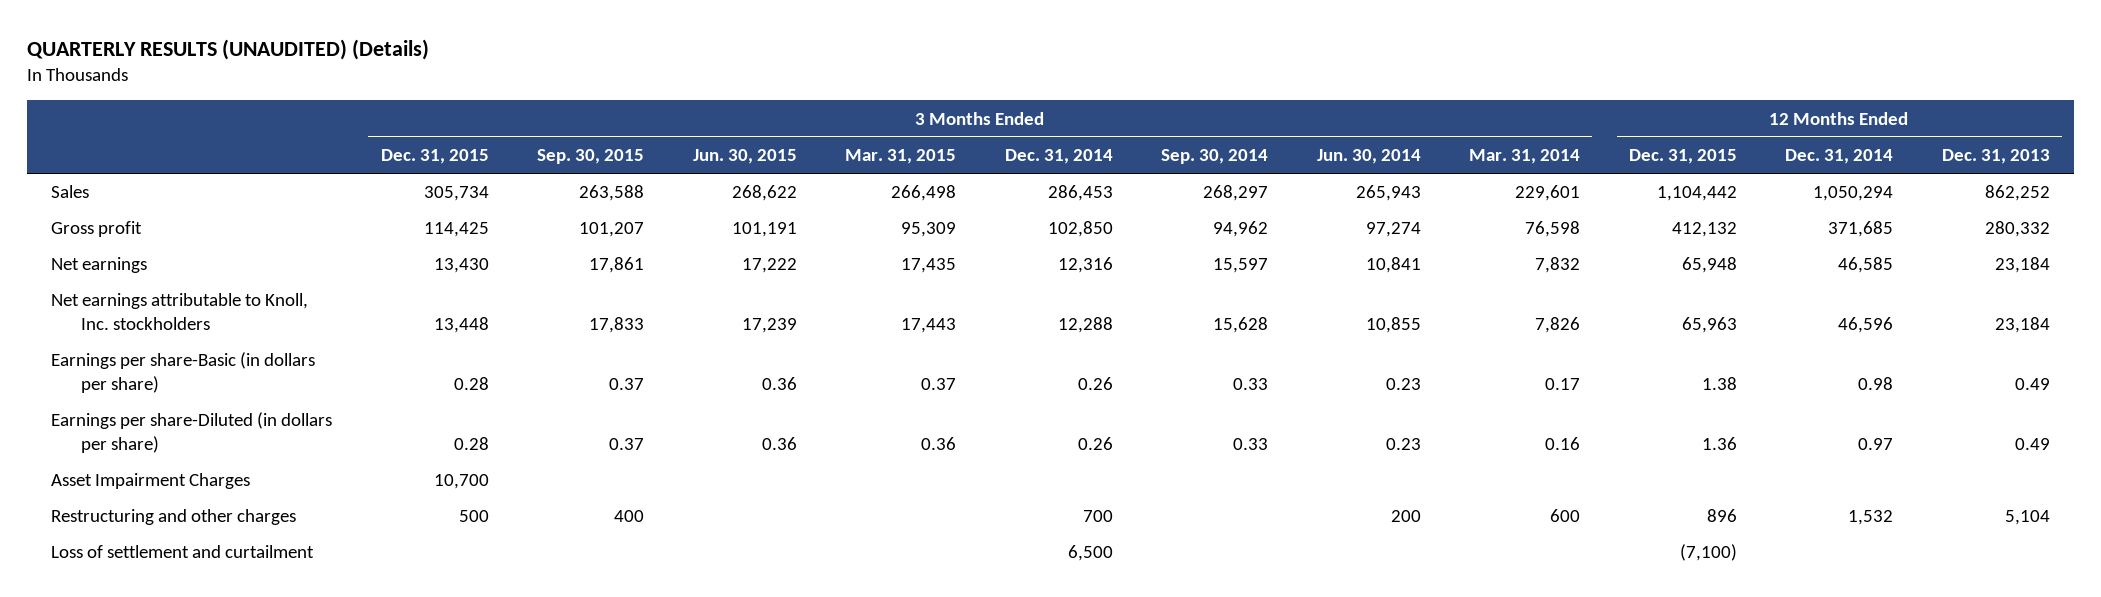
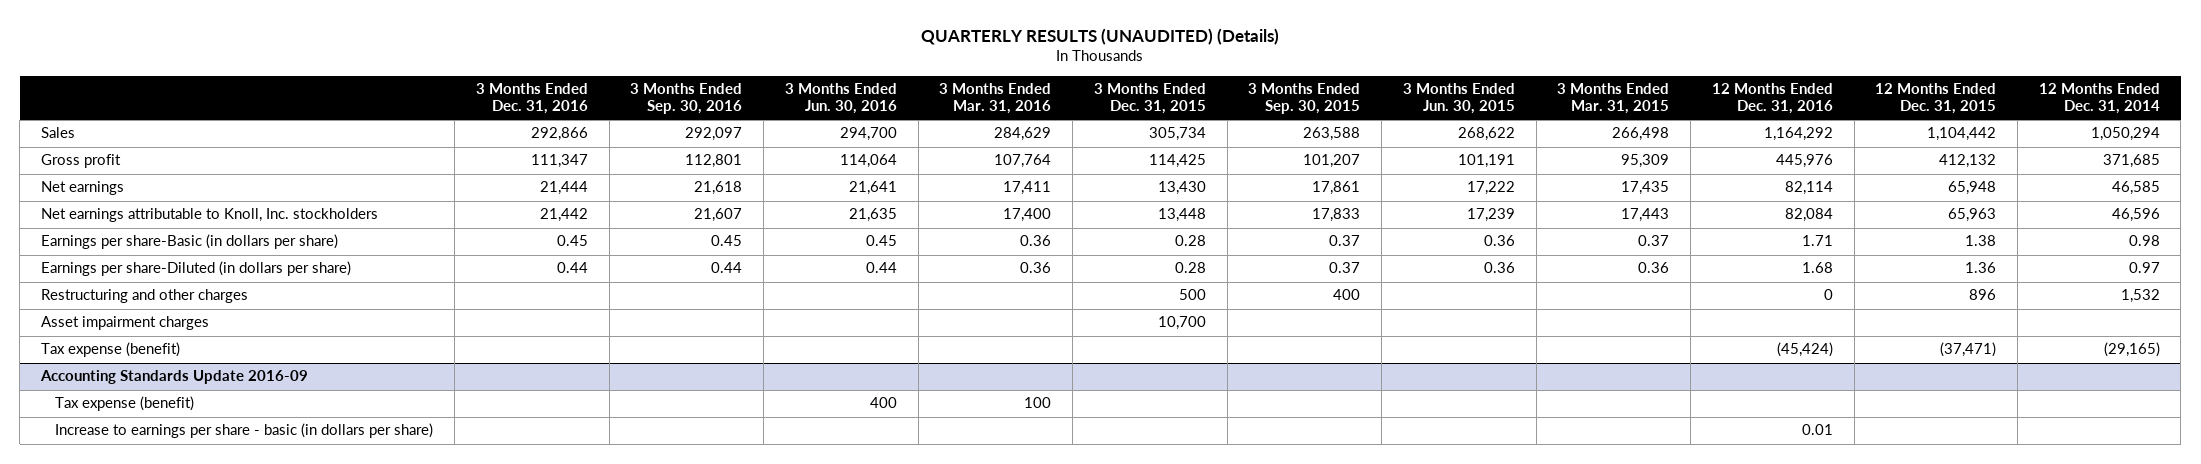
[1004,149,1113,165] Dec. 31, 2014 -> none
[1161,149,1269,165] Sep. 30, 2014 -> none
[1316,149,1421,165] Jun. 30, 2014 -> none
[1469,149,1581,165] Mar. 31, 2014 -> none
[1941,149,2050,165] Dec. 31, 2013 -> none
none -> [475,83,588,115] 3 Months Ended Dec. 31, 2016
none -> [630,83,743,115] 3 Months Ended Sep. 30, 2016
none -> [784,83,897,115] 3 Months Ended Jun. 30, 2016
none -> [939,83,1052,115] 3 Months Ended Mar. 31, 2016
none -> [1711,83,1833,115] 12 Months Ended Dec. 31, 2016
[51,473,251,490] Asset Impairment Charges -> none
[51,545,315,559] Loss of settlement and curtailment -> none
none -> [41,316,210,331] Asset impairment charges
none -> [41,342,181,358] Tax expense (benefit)
none -> [40,370,309,385] Accounting Standards Update 2016-09
none -> [55,396,195,412] Tax expense (benefit)
none -> [55,423,434,439] Increase to earnings per share - basic (in dollars per share)

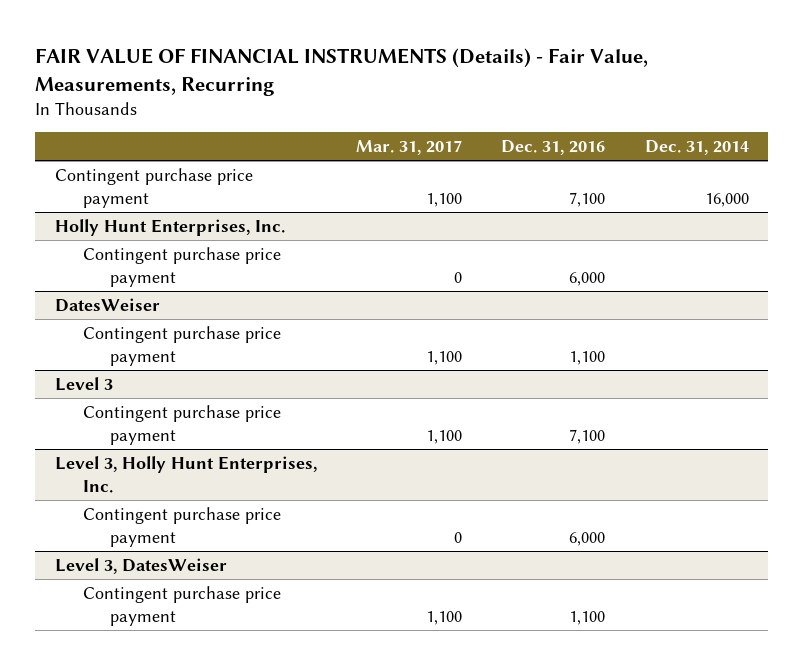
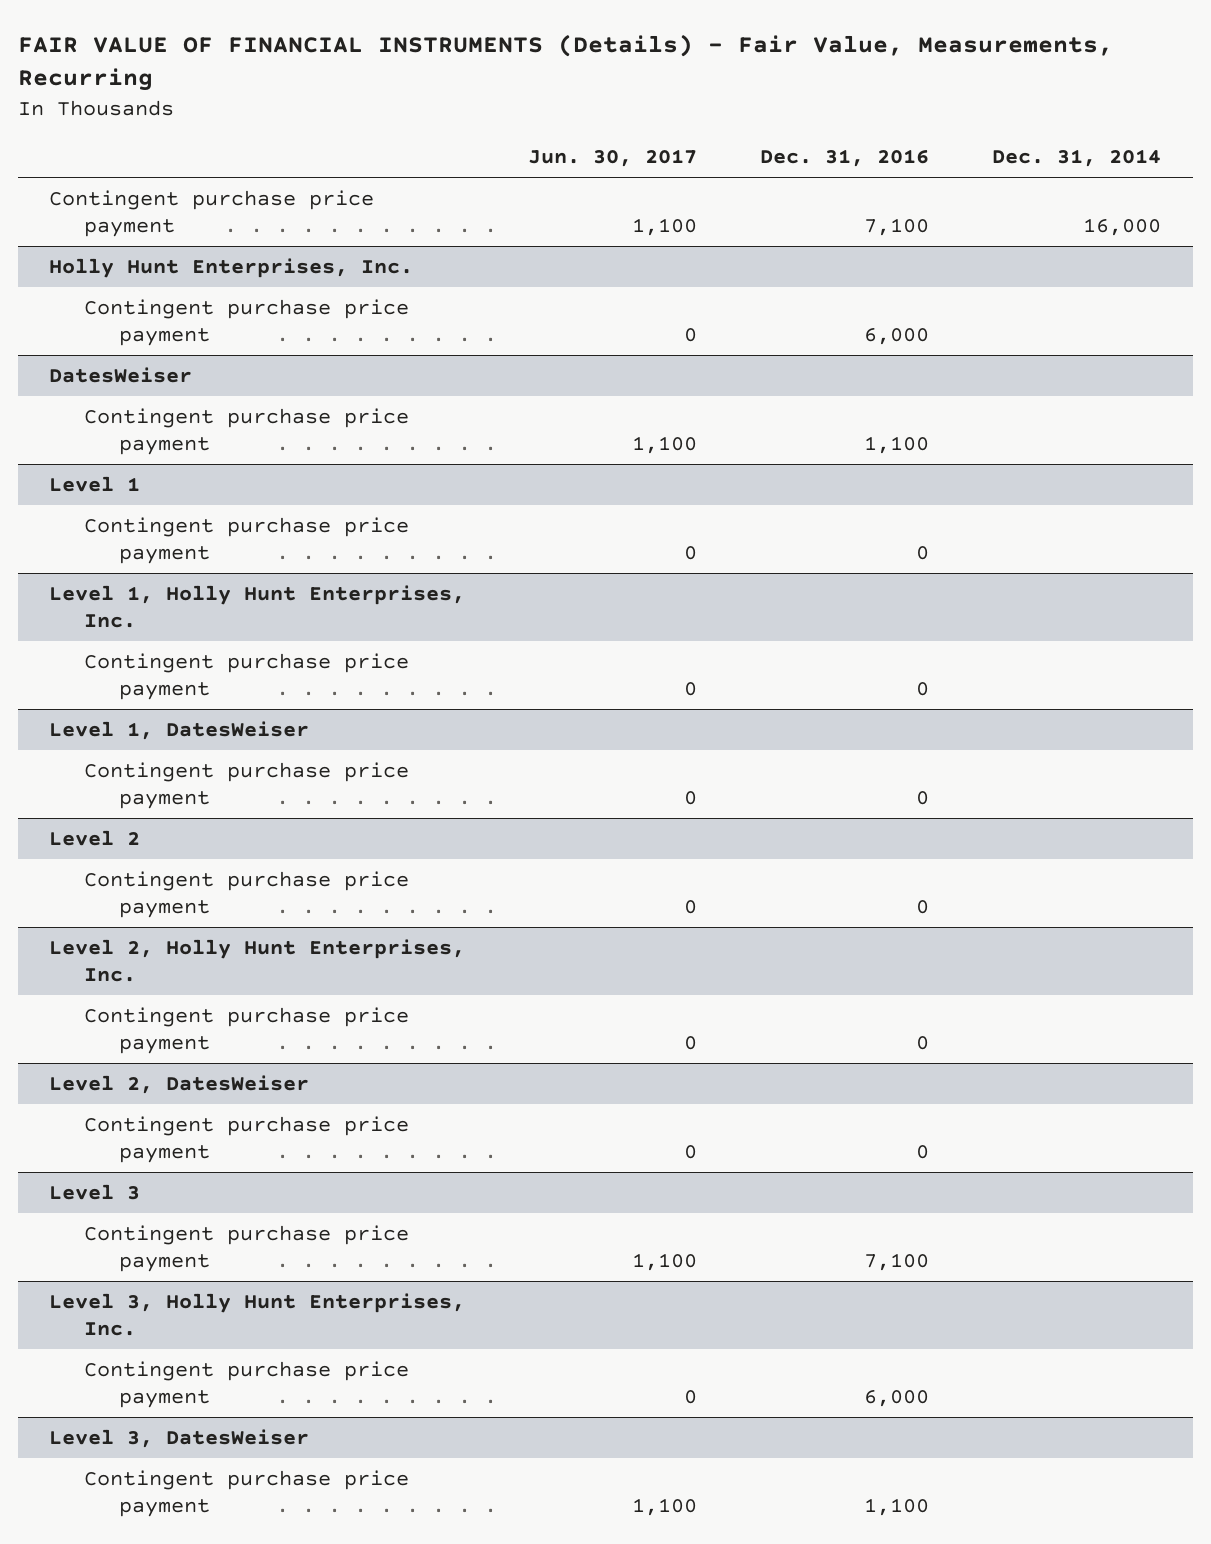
[356,140,463,156] Mar. 31, 2017 -> none
none -> [528,149,698,168] Jun. 30, 2017
none -> [49,475,141,492] Level 1
none -> [83,516,409,564] Contingent purchase price payment
none -> [49,584,466,628] Level 1, Holly Hunt Enterprises, Inc.
none -> [83,652,409,700] Contingent purchase price payment
none -> [49,720,310,740] Level 1, DatesWeiser
none -> [83,761,409,809] Contingent purchase price payment
none -> [49,829,141,846] Level 2
none -> [83,870,409,918] Contingent purchase price payment
none -> [49,938,466,982] Level 2, Holly Hunt Enterprises, Inc.
none -> [83,1006,409,1054] Contingent purchase price payment
none -> [49,1074,310,1094] Level 2, DatesWeiser
none -> [83,1115,409,1163] Contingent purchase price payment

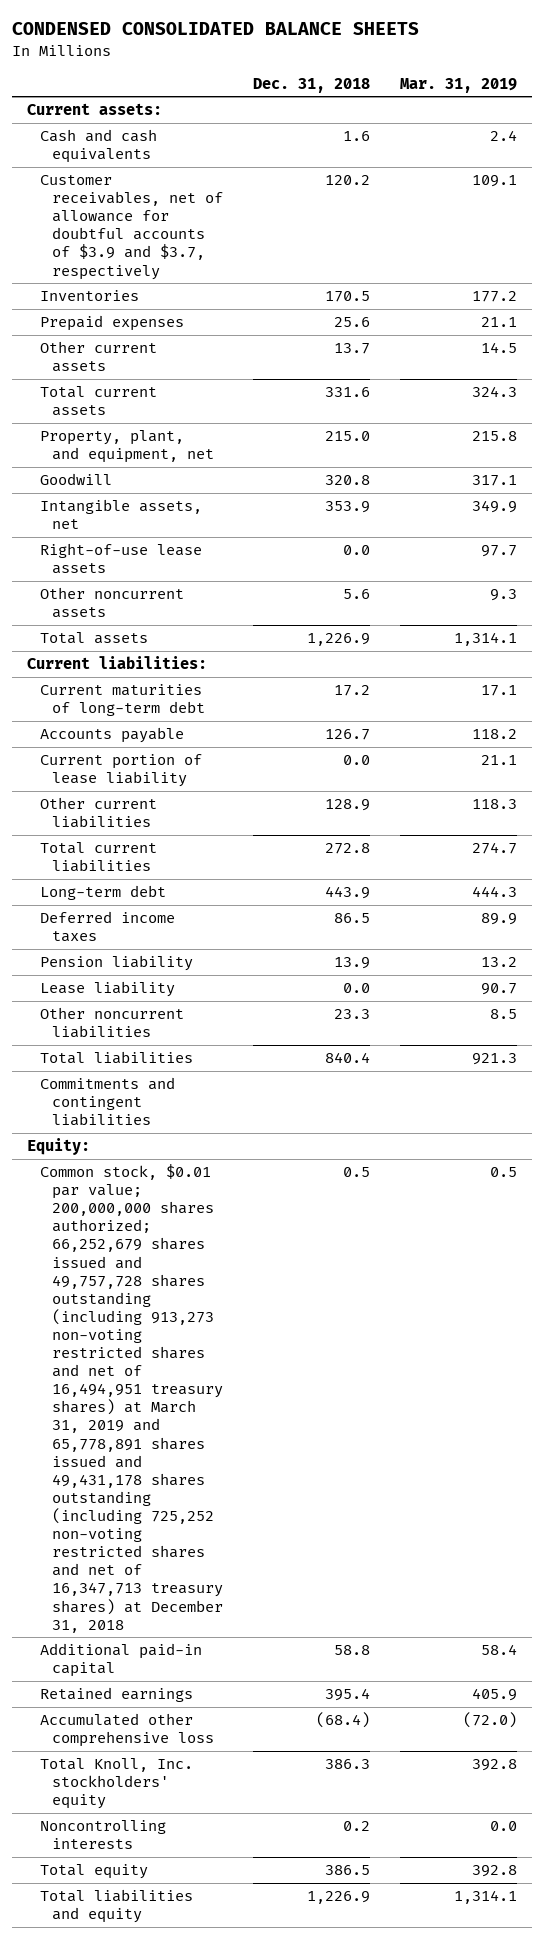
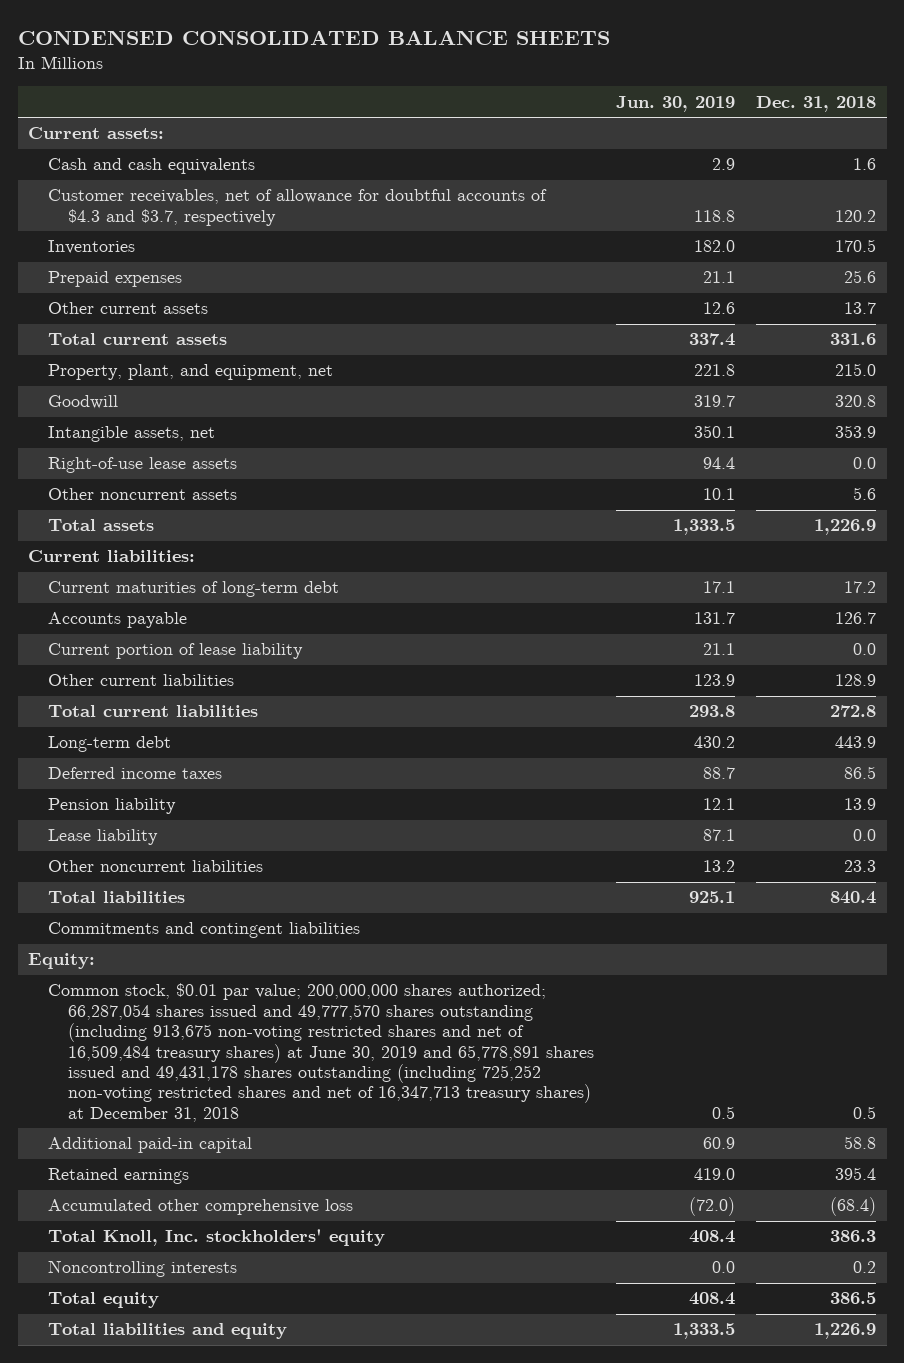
[399,77,517,93] Mar. 31, 2019 -> none
none -> [615,95,735,112] Jun. 30, 2019
[39,175,224,280] Customer receivables, net of allowance for doubtful accounts of $3.9 and $3.7, respectively -> [48,189,548,226] Customer receivables, net of allowance for doubtful accounts of $4.3 and $3.7, respectively
[39,1164,224,1633] Common stock, $0.01 par value; 200,000,000 shares authorized; 66,252,679 shares issued and 49,757,728 shares outstanding (including 913,273 non-voting restricted shares and net of 16,494,951 treasury shares) at March 31, 2019 and 65,778,891 shares issued and 49,431,178 shares outstanding (including 725,252 non-voting restricted shares and net of 16,347,713 treasury shares) at December 31, 2018 -> [48,983,595,1122] Common stock, $0.01 par value; 200,000,000 shares authorized; 66,287,054 shares issued and 49,777,570 shares outstanding (including 913,675 non-voting restricted shares and net of 16,509,484 treasury shares) at June 30, 2019 and 65,778,891 shares issued and 49,431,178 shares outstanding (including 725,252 non-voting restricted shares and net of 16,347,713 treasury shares) at December 31, 2018

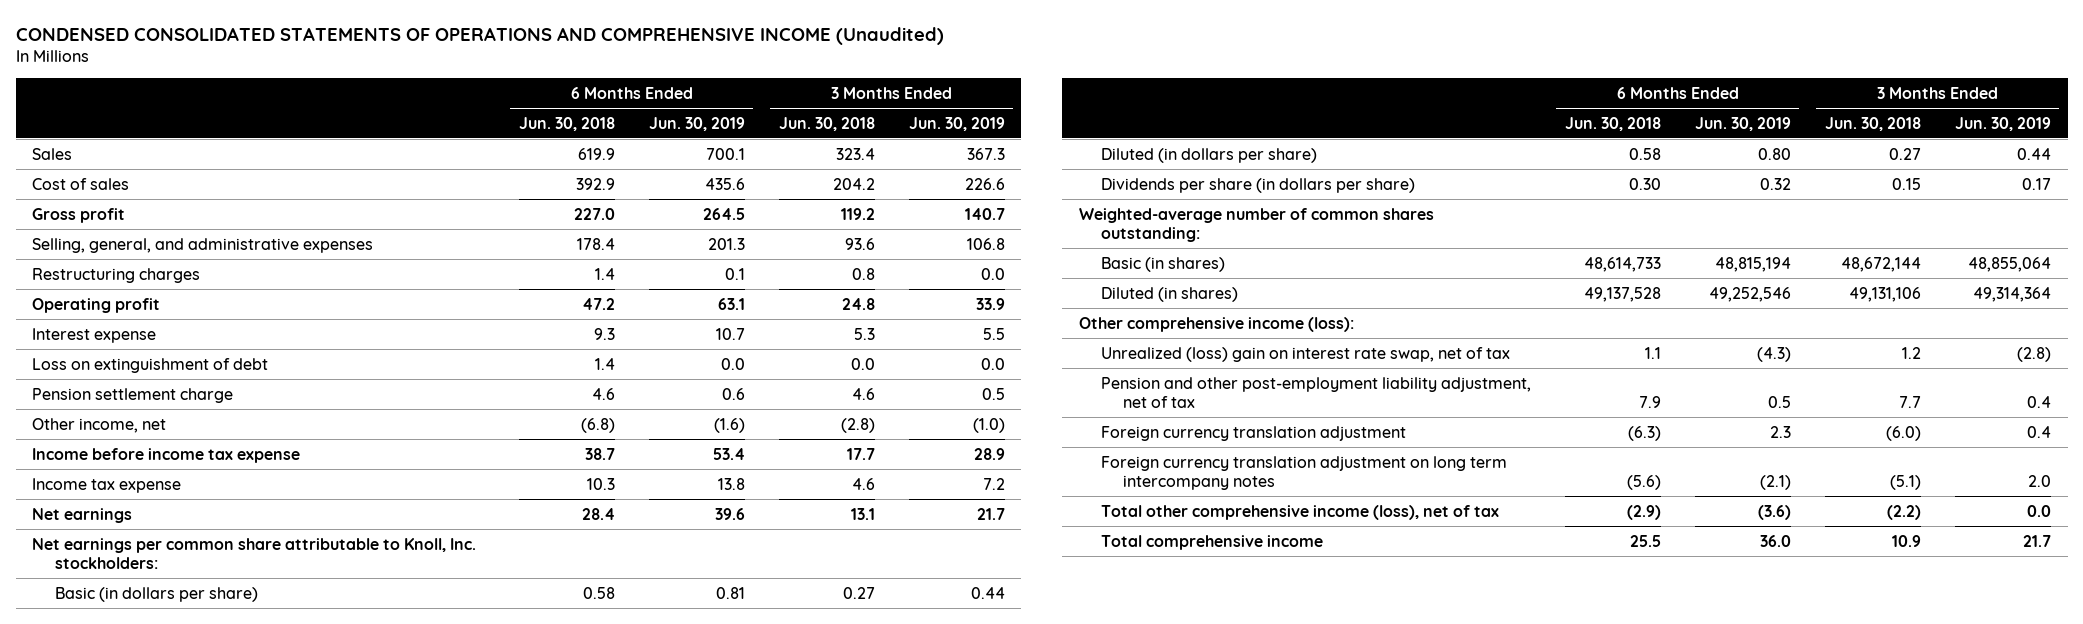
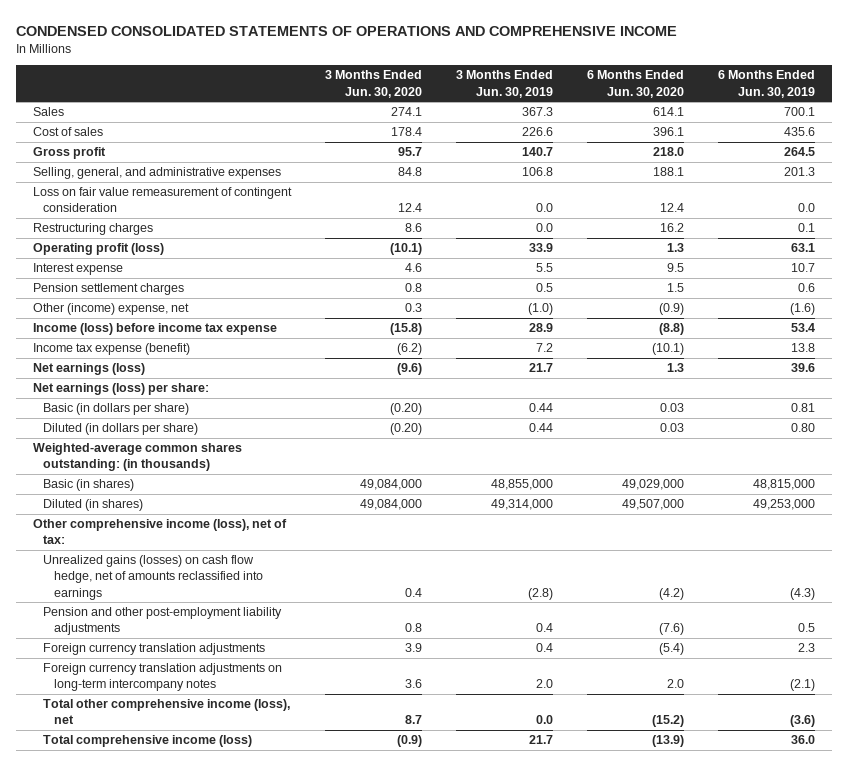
[15,26,944,45] CONDENSED CONSOLIDATED STATEMENTS OF OPERATIONS AND COMPREHENSIVE INCOME (Unaudited) -> [16,25,678,36] CONDENSED CONSOLIDATED STATEMENTS OF OPERATIONS AND COMPREHENSIVE INCOME
[518,116,615,131] Jun. 30, 2018 -> none
[778,116,875,131] Jun. 30, 2018 -> none
none -> [325,70,423,98] 3 Months Ended Jun. 30, 2020
none -> [587,70,685,98] 6 Months Ended Jun. 30, 2020
none -> [33,187,293,213] Loss on fair value remeasurement of contingent consideration
[32,297,161,313] Operating profit -> [33,243,165,256] Operating profit (loss)
[32,357,269,373] Loss on extinguishment of debt -> none
[32,387,234,403] Pension settlement charge -> [33,283,185,296] Pension settlement charges
[32,417,167,433] Other income, net -> [33,303,190,316] Other (income) expense, net
[32,447,301,463] Income before income tax expense -> [33,323,278,336] Income (loss) before income tax expense
[32,477,182,493] Income tax expense -> [33,343,191,356] Income tax expense (benefit)
[32,507,133,523] Net earnings -> [33,363,146,376] Net earnings (loss)
[32,537,477,570] Net earnings per common share attributable to Knoll, Inc. stockholders: -> [33,383,210,396] Net earnings (loss) per share:
[1100,177,1415,193] Dividends per share (in dollars per share) -> none
[1078,207,1434,243] Weighted-average number of common shares outstanding: -> [33,443,243,472] Weighted-average common shares outstanding: (in thousands)
[1714,256,1791,272] 48,815,194 -> [753,479,816,491] 48,815,000
[1967,256,2051,272] 48,855,064 -> [491,479,554,491] 48,855,000
[1708,286,1791,302] 49,252,546 -> [753,499,816,511] 49,253,000
[1972,286,2051,302] 49,314,364 -> [491,499,554,511] 49,314,000
[1078,316,1354,332] Other comprehensive income (loss): -> [33,519,288,545] Other comprehensive income (loss), net of tax:
[1100,346,1510,362] Unrealized (loss) gain on interest rate swap, net of tax -> [43,555,263,600] Unrealized gains (losses) on cash flow hedge, net of amounts reclassified into earnings
[1100,376,1531,409] Pension and other post-employment liability adjustment, net of tax -> [43,607,283,636] Pension and other post-employment liability adjustments
[1100,425,1406,441] Foreign currency translation adjustment -> [43,643,266,656] Foreign currency translation adjustments
[1100,455,1507,491] Foreign currency translation adjustment on long term intercompany notes -> [43,663,283,692] Foreign currency translation adjustments on long-term intercompany notes
[1100,504,1499,520] Total other comprehensive income (loss), net of tax -> [43,699,291,725] Total other comprehensive income (loss), net
[1100,534,1323,550] Total comprehensive income -> [43,735,253,748] Total comprehensive income (loss)

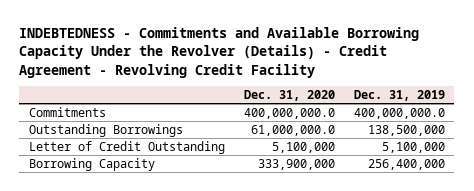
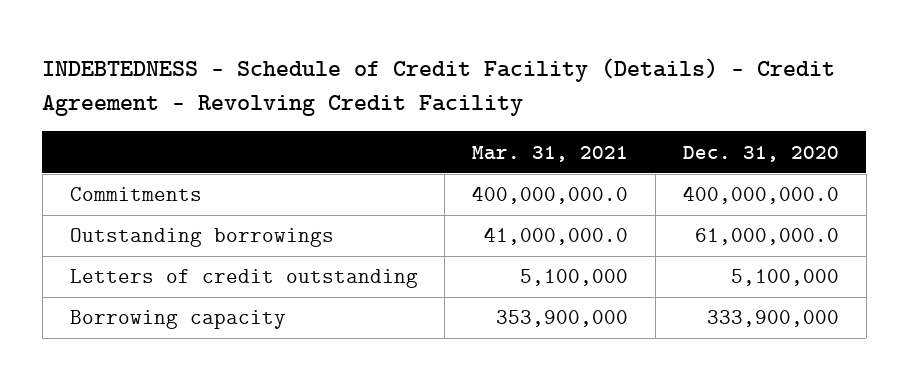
[19,26,420,78] INDEBTEDNESS - Commitments and Available Borrowing Capacity Under the Revolver (Details) - Credit Agreement - Revolving Credit Facility -> [42,57,836,116] INDEBTEDNESS - Schedule of Credit Facility (Details) - Credit Agreement - Revolving Credit Facility
[353,90,445,102] Dec. 31, 2019 -> none
none -> [472,145,629,162] Mar. 31, 2021
[28,123,183,137] Outstanding Borrowings -> [69,228,334,248] Outstanding borrowings
[28,140,225,154] Letter of Credit Outstanding -> [69,269,418,289] Letters of credit outstanding
[28,157,155,171] Borrowing Capacity -> [69,310,286,330] Borrowing capacity

